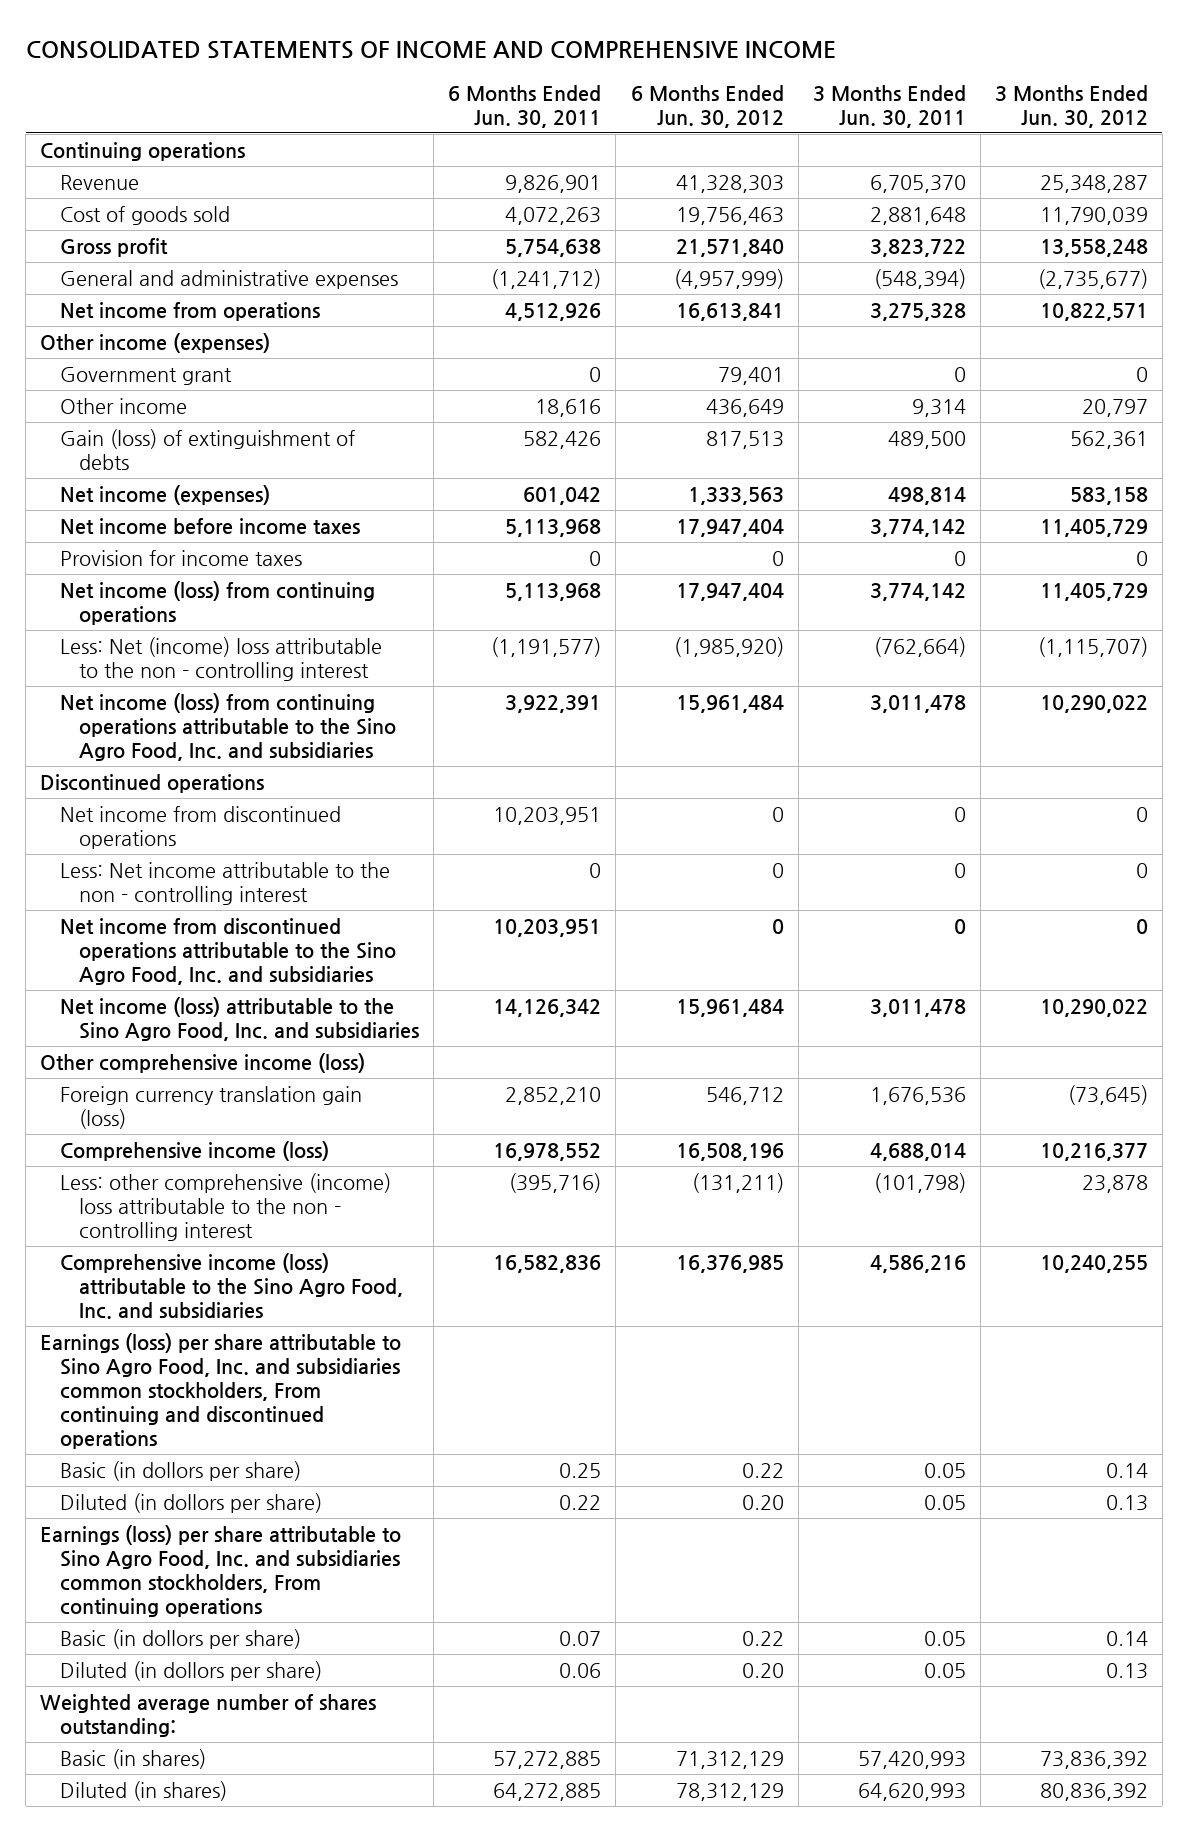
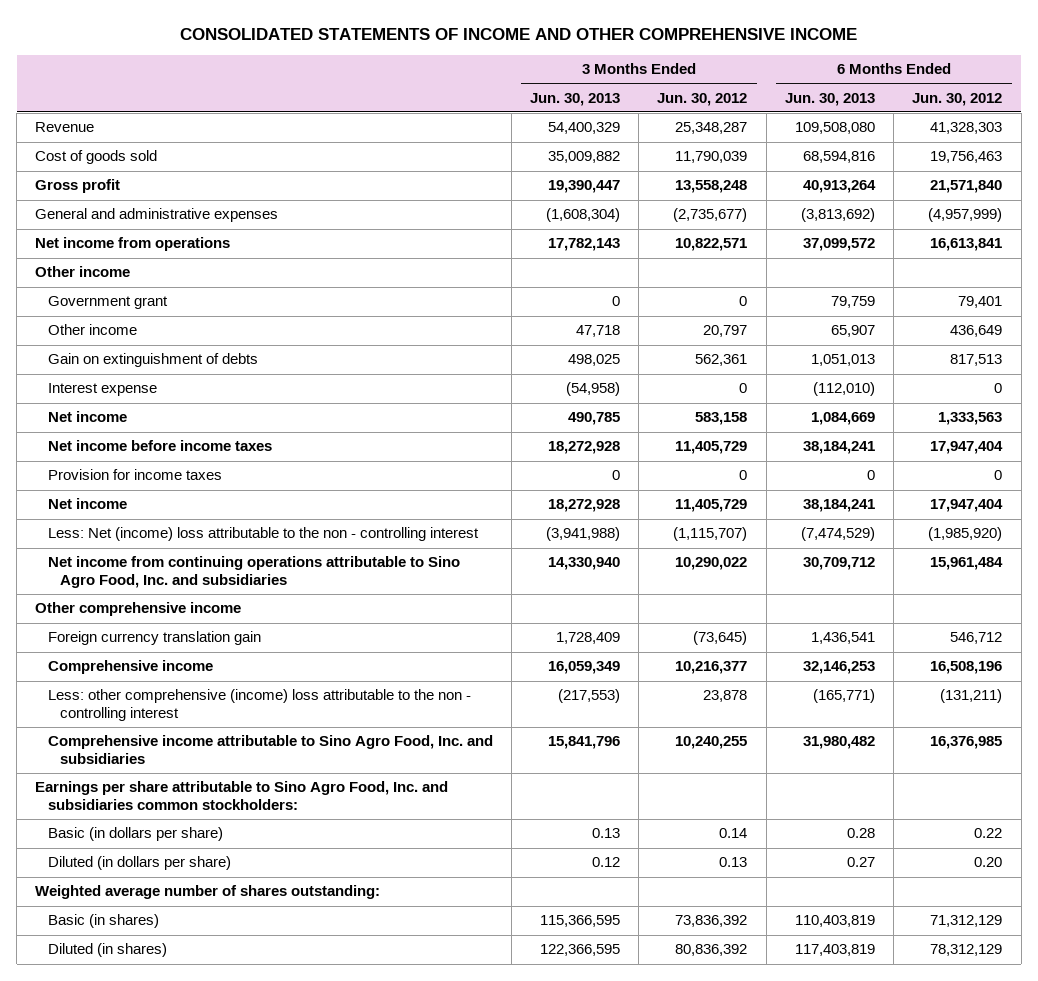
[25,40,836,59] CONSOLIDATED STATEMENTS OF INCOME AND COMPREHENSIVE INCOME -> [179,27,857,40] CONSOLIDATED STATEMENTS OF INCOME AND OTHER COMPREHENSIVE INCOME
[448,84,602,128] 6 Months Ended Jun. 30, 2011 -> none
[812,84,966,128] 3 Months Ended Jun. 30, 2011 -> none
none -> [530,92,621,106] Jun. 30, 2013
none -> [784,92,875,106] Jun. 30, 2013
[40,142,246,162] Continuing operations -> none
[40,333,271,354] Other income (expenses) -> [35,266,131,278] Other income
[59,429,355,471] Gain (loss) of extinguishment of debts -> [47,353,258,368] Gain on extinguishment of debts
none -> [47,383,157,397] Interest expense
[59,485,270,506] Net income (expenses) -> [47,411,127,423] Net income
[59,581,375,626] Net income (loss) from continuing operations -> [47,498,127,510] Net income
[40,774,265,794] Discontinued operations -> none
[59,806,341,850] Net income from discontinued operations -> none
[59,862,390,906] Less: Net income attributable to the non - controlling interest -> none
[59,918,397,986] Net income from discontinued operations attributable to the Sino Agro Food, Inc. and subsidiaries -> none
[59,997,420,1042] Net income (loss) attributable to the Sino Agro Food, Inc. and subsidiaries -> none
[59,693,397,762] Net income (loss) from continuing operations attributable to the Sino Agro Food, Inc. and subsidiaries -> [47,556,460,589] Net income from continuing operations attributable to Sino Agro Food, Inc. and subsidiaries
[40,1053,366,1074] Other comprehensive income (loss) -> [35,602,242,617] Other comprehensive income
[59,1086,362,1130] Foreign currency translation gain (loss) -> [47,631,261,646] Foreign currency translation gain
[59,1141,329,1162] Comprehensive income (loss) -> [47,660,213,675] Comprehensive income
[40,1525,402,1618] Earnings (loss) per share attributable to Sino Agro Food, Inc. and subsidiaries common stockholders, From continuing operations -> none
[59,1629,301,1650] Basic (in dollors per share) -> none
[59,1661,322,1682] Diluted (in dollors per share) -> none
[59,1253,404,1320] Comprehensive income (loss) attributable to the Sino Agro Food, Inc. and subsidiaries -> [47,735,493,765] Comprehensive income attributable to Sino Agro Food, Inc. and subsidiaries
[40,1333,402,1449] Earnings (loss) per share attributable to Sino Agro Food, Inc. and subsidiaries common stockholders, From continuing and discontinued operations -> [35,781,449,811] Earnings per share attributable to Sino Agro Food, Inc. and subsidiaries common stockholders:
[59,1461,301,1482] Basic (in dollors per share) -> [47,827,223,842] Basic (in dollars per share)
[59,1493,322,1514] Diluted (in dollors per share) -> [47,856,231,871] Diluted (in dollars per share)

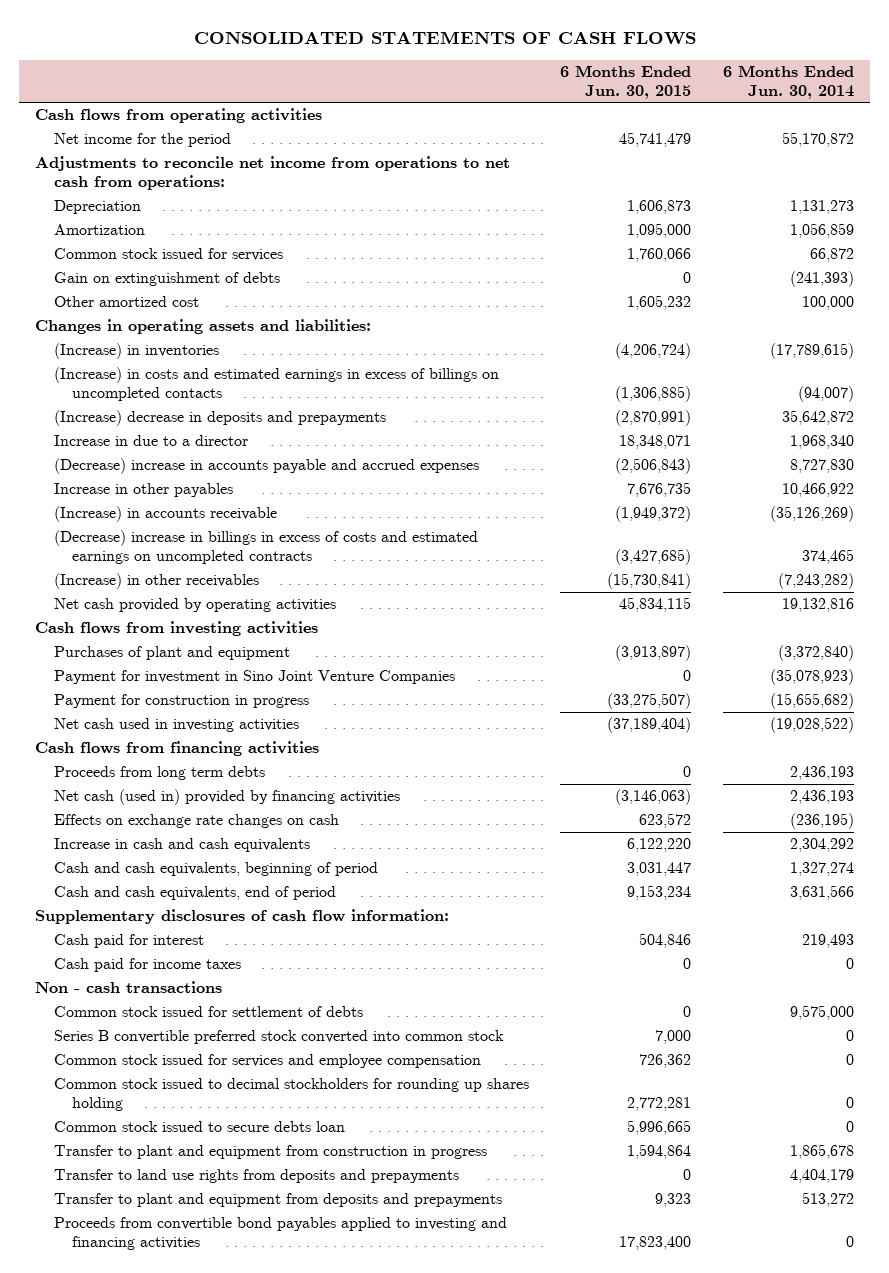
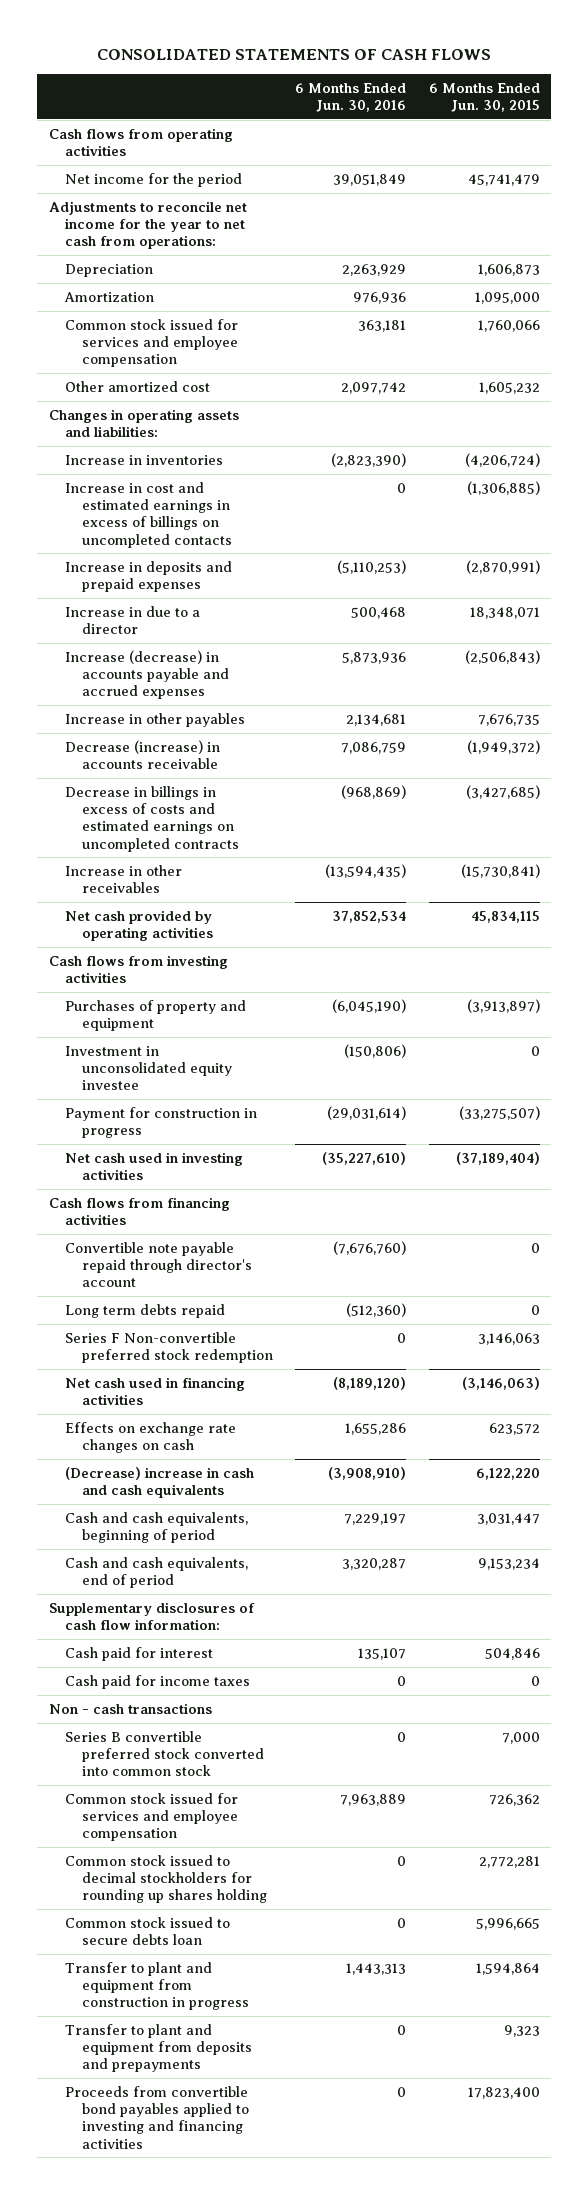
[722,65,854,99] 6 Months Ended Jun. 30, 2014 -> none
none -> [295,82,407,112] 6 Months Ended Jun. 30, 2016
[35,156,511,190] Adjustments to reconcile net income from operations to net cash from operations: -> [48,200,247,250] Adjustments to reconcile net income for the year to net cash from operations:
[53,272,280,287] Gain on extinguishment of debts -> none
[53,248,283,262] Common stock issued for services -> [65,318,239,368] Common stock issued for services and employee compensation
[53,343,219,360] (Increase) in inventories -> [65,454,224,465] Increase in inventories
[53,367,499,401] (Increase) in costs and estimated earnings in excess of billings on uncompleted contacts -> [65,481,233,548] Increase in cost and estimated earnings in excess of billings on uncompleted contacts
[53,410,386,427] (Increase) decrease in deposits and prepayments -> [65,560,233,593] Increase in deposits and prepaid expenses
[53,458,479,475] (Decrease) increase in accounts payable and accrued expenses -> [65,649,230,700] Increase (decrease) in accounts payable and accrued expenses
[53,506,277,523] (Increase) in accounts receivable -> [65,739,221,770] Decrease (increase) in accounts receivable
[53,530,478,564] (Decrease) increase in billings in excess of costs and estimated earnings on uncompleted contracts -> [65,785,240,852] Decrease in billings in excess of costs and estimated earnings on uncompleted contracts
[53,573,259,590] (Increase) in other receivables -> [65,864,183,894] Increase in other receivables
[53,670,455,685] Payment for investment in Sino Joint Venture Companies -> none
[53,646,290,661] Purchases of plant and equipment -> [65,999,247,1032] Purchases of property and equipment
none -> [65,1045,233,1091] Investment in unconsolidated equity investee
none -> [65,1241,253,1288] Convertible note payable repaid through director's account
[53,766,265,781] Proceeds from long term debts -> [65,1303,226,1318] Long term debts repaid
none -> [65,1331,274,1364] Series F Non-convertible preferred stock redemption
[53,789,400,806] Net cash (used in) provided by financing activities -> [65,1376,246,1406] Net cash used in financing activities
[53,838,310,853] Increase in cash and cash equivalents -> [65,1466,255,1499] (Decrease) increase in cash and cash equivalents
[53,1006,363,1018] Common stock issued for settlement of debts -> none
[53,1169,459,1184] Transfer to land use rights from deposits and prepayments -> none

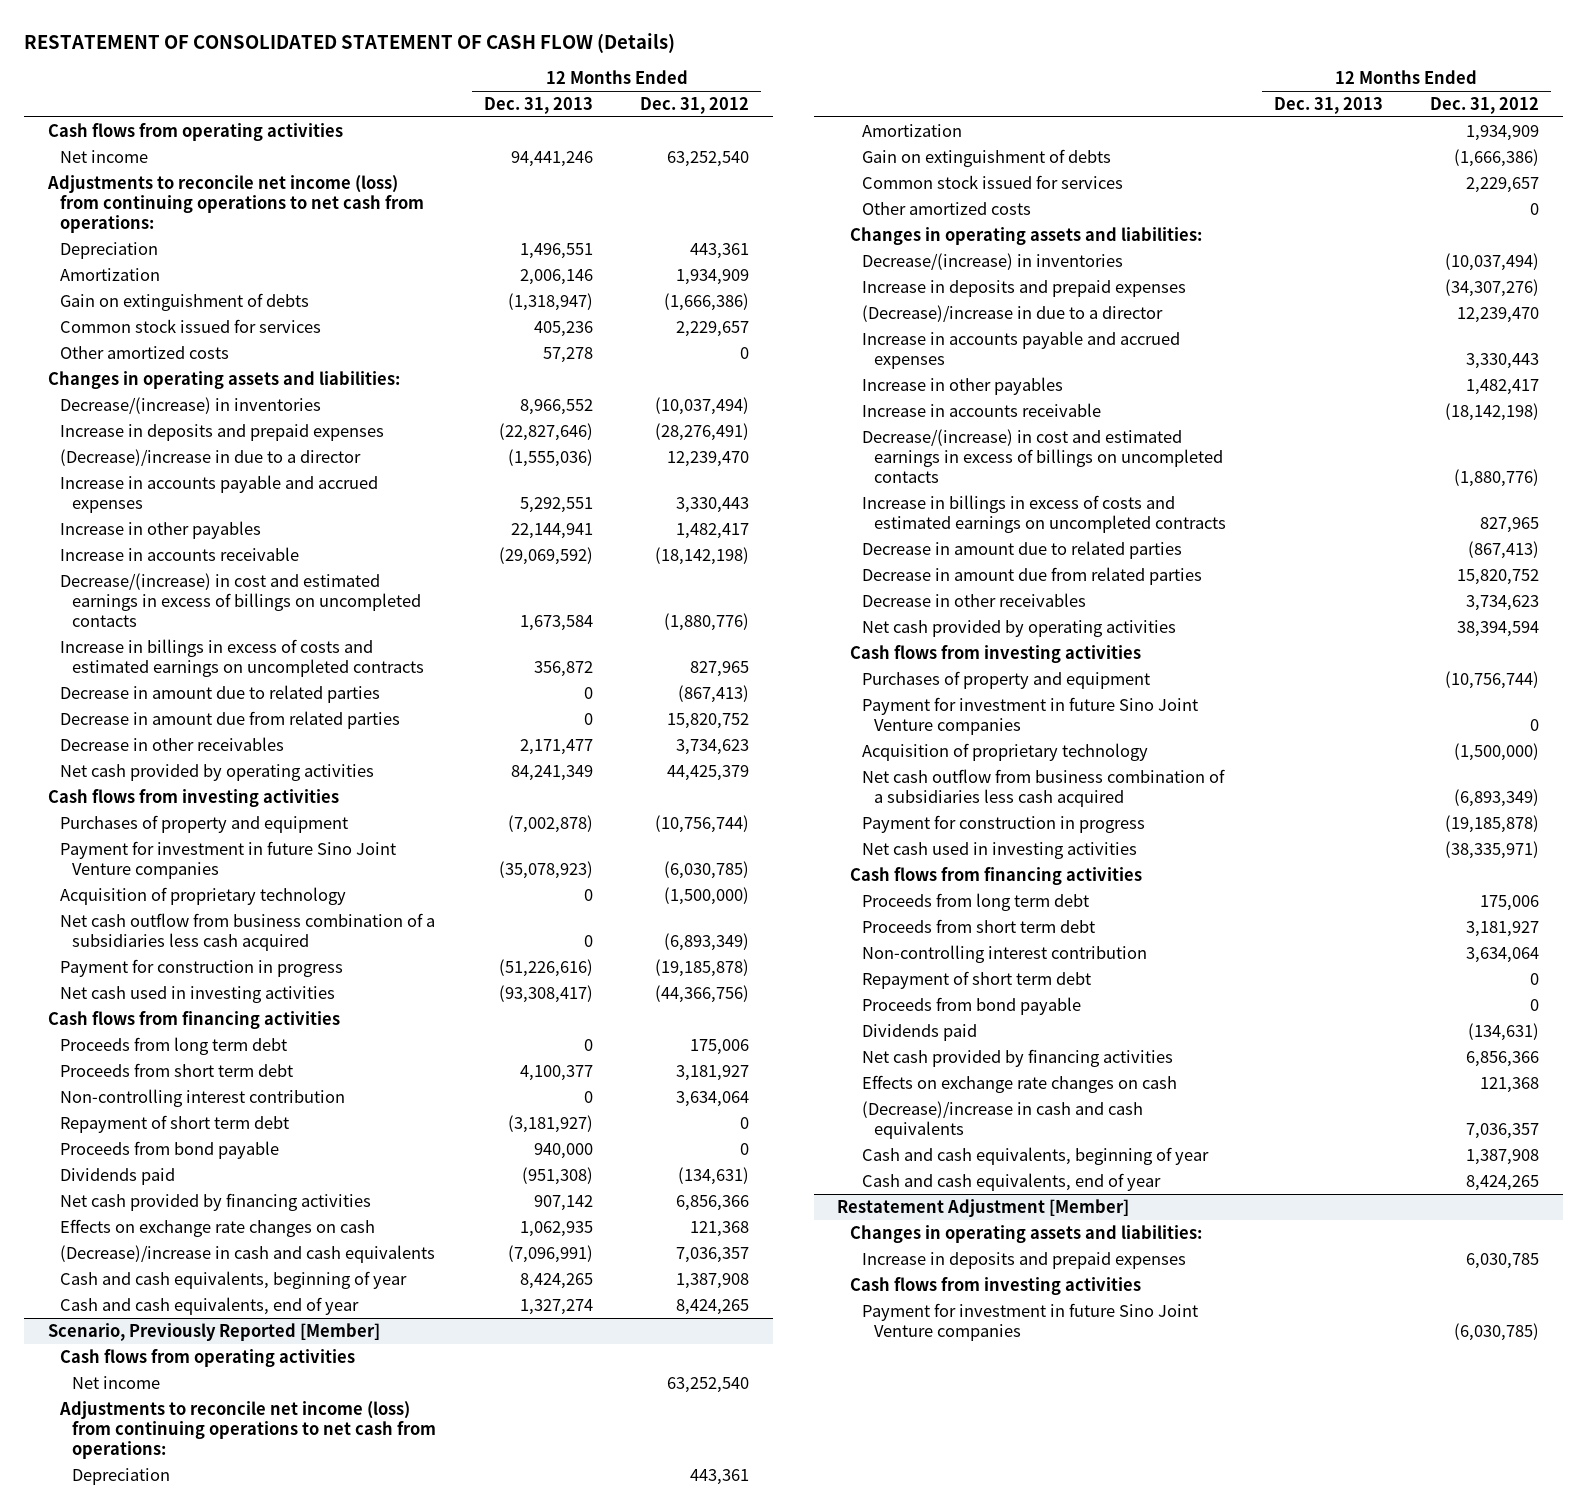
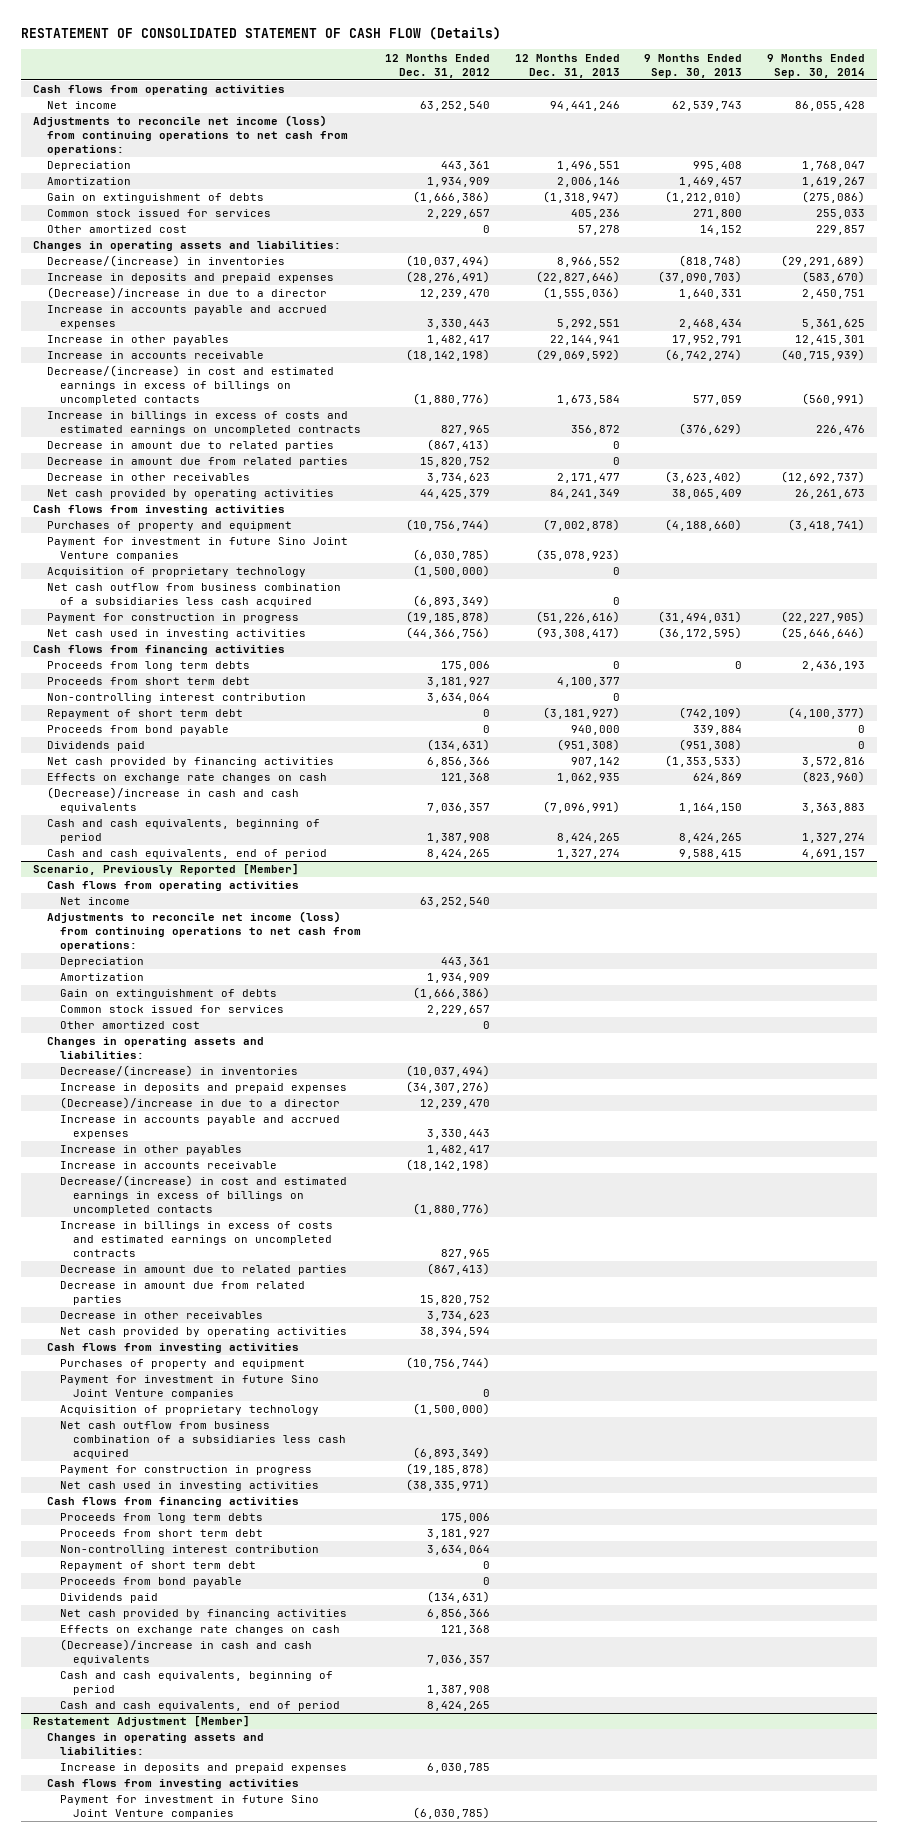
none -> [644,53,743,78] 9 Months Ended Sep. 30, 2013
none -> [766,53,865,78] 9 Months Ended Sep. 30, 2014
[59,345,229,359] Other amortized costs -> [46,225,187,234] Other amortized cost
[59,1036,287,1055] Proceeds from long term debt -> [46,661,250,672] Proceeds from long term debts
[59,1270,407,1289] Cash and cash equivalents, beginning of year -> [46,819,320,844] Cash and cash equivalents, beginning of period
[59,1296,359,1315] Cash and cash equivalents, end of year -> [46,849,327,860] Cash and cash equivalents, end of period
[862,201,1032,215] Other amortized costs -> [59,1021,200,1030] Other amortized cost
[862,892,1090,911] Proceeds from long term debt -> [59,1513,263,1524] Proceeds from long term debts
[862,1146,1210,1165] Cash and cash equivalents, beginning of year -> [59,1671,333,1696] Cash and cash equivalents, beginning of period
[862,1172,1162,1191] Cash and cash equivalents, end of year -> [59,1701,340,1712] Cash and cash equivalents, end of period

